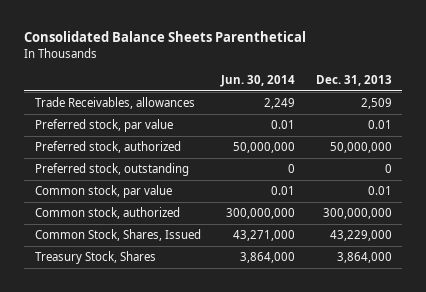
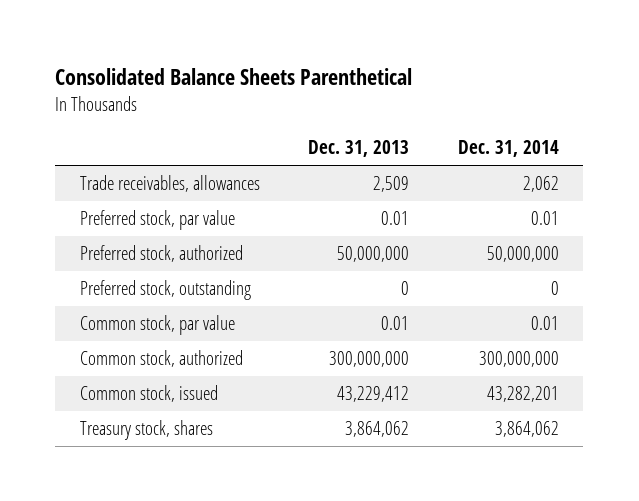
[220,74,296,87] Jun. 30, 2014 -> none
none -> [458,140,560,158] Dec. 31, 2014
[34,96,195,109] Trade Receivables, allowances -> [79,175,260,193] Trade receivables, allowances
[34,228,201,241] Common Stock, Shares, Issued -> [79,385,218,403] Common stock, issued
[329,229,392,241] 43,229,000 -> [337,386,410,403] 43,229,412
[34,250,156,264] Treasury Stock, Shares -> [79,420,213,441] Treasury stock, shares
[336,251,392,263] 3,864,000 -> [345,421,410,438] 3,864,062

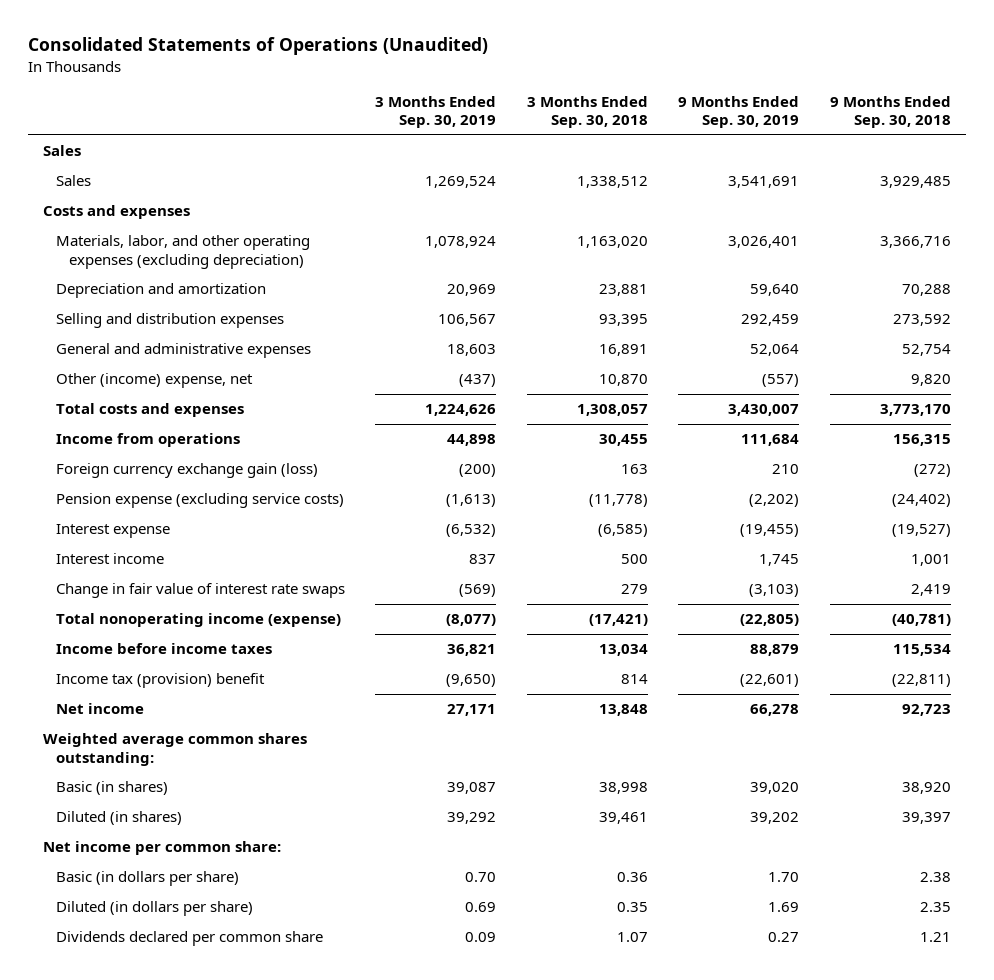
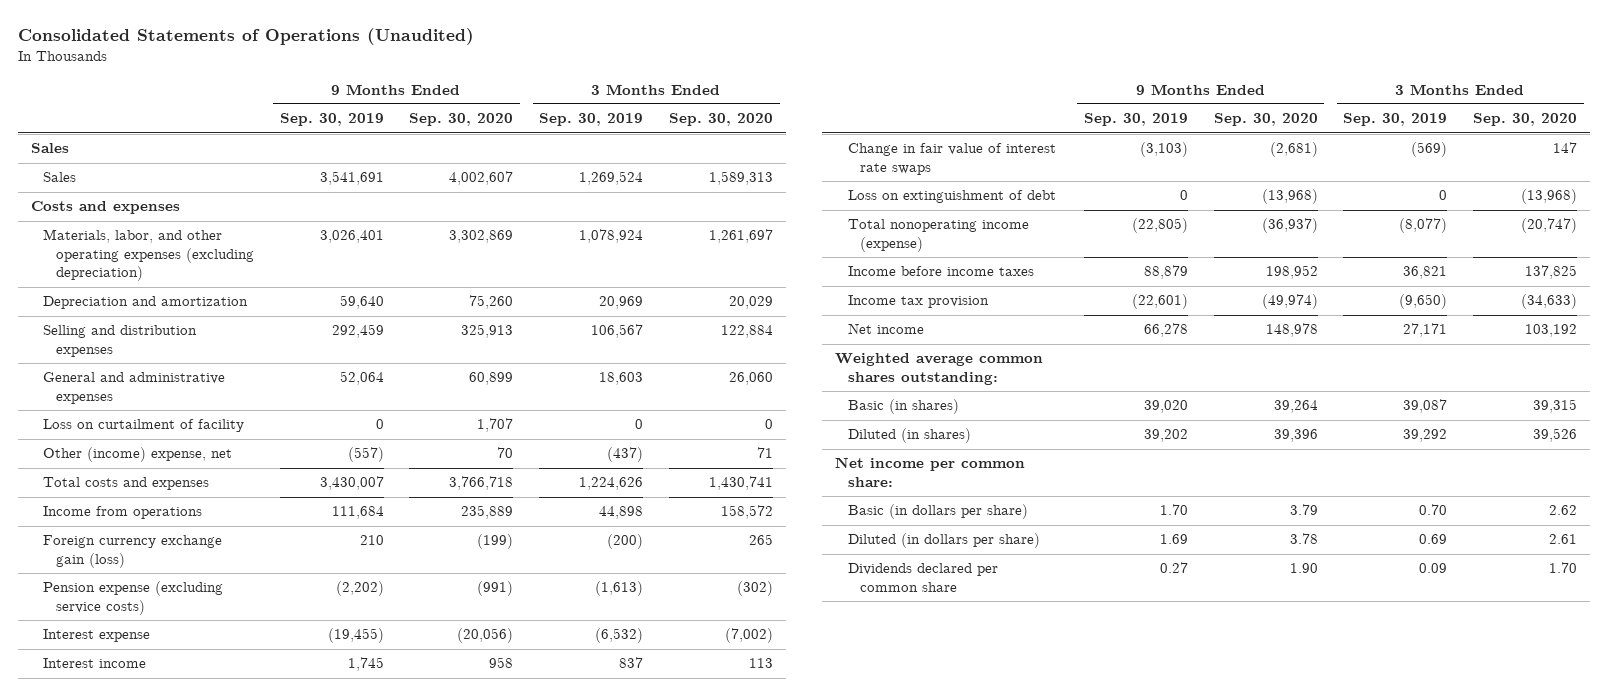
[526,96,648,129] 3 Months Ended Sep. 30, 2018 -> none
[829,96,951,129] 9 Months Ended Sep. 30, 2018 -> none
none -> [409,113,514,127] Sep. 30, 2020
none -> [669,113,774,127] Sep. 30, 2020
none -> [43,419,245,433] Loss on curtailment of facility
none -> [847,190,1056,204] Loss on extinguishment of debt
[56,673,266,689] Income tax (provision) benefit -> [847,295,989,309] Income tax provision

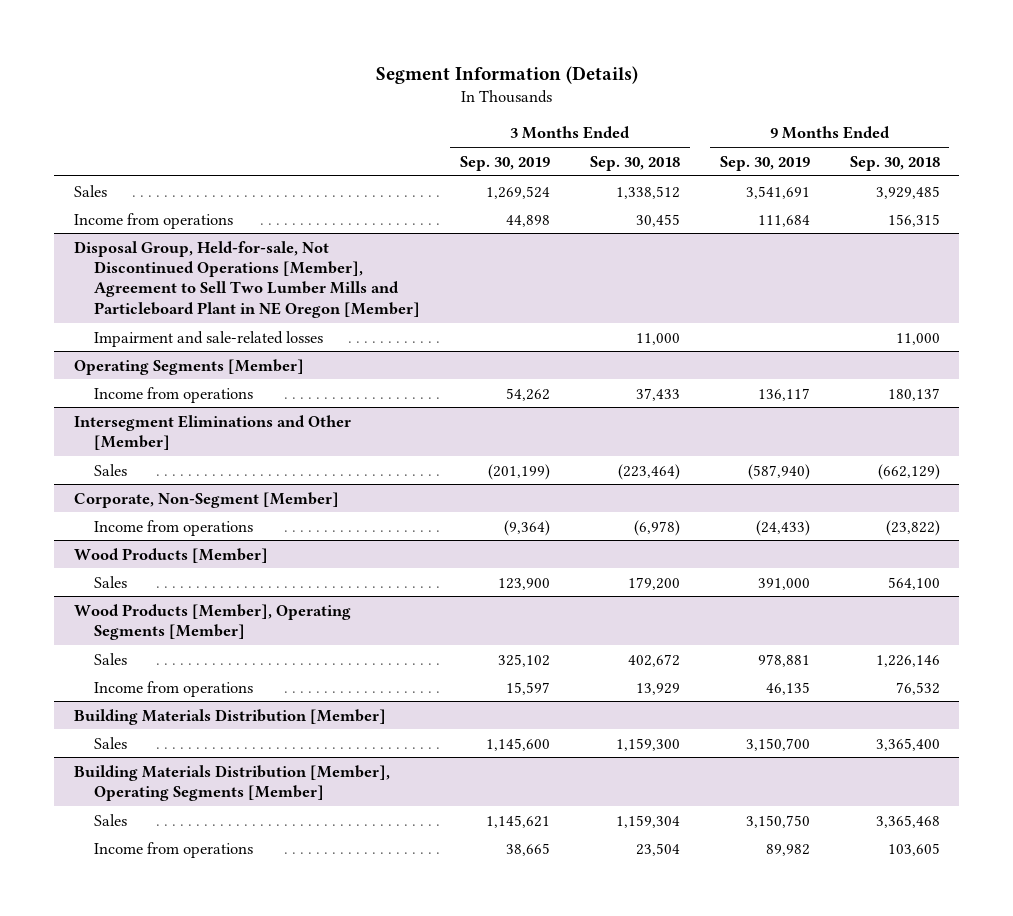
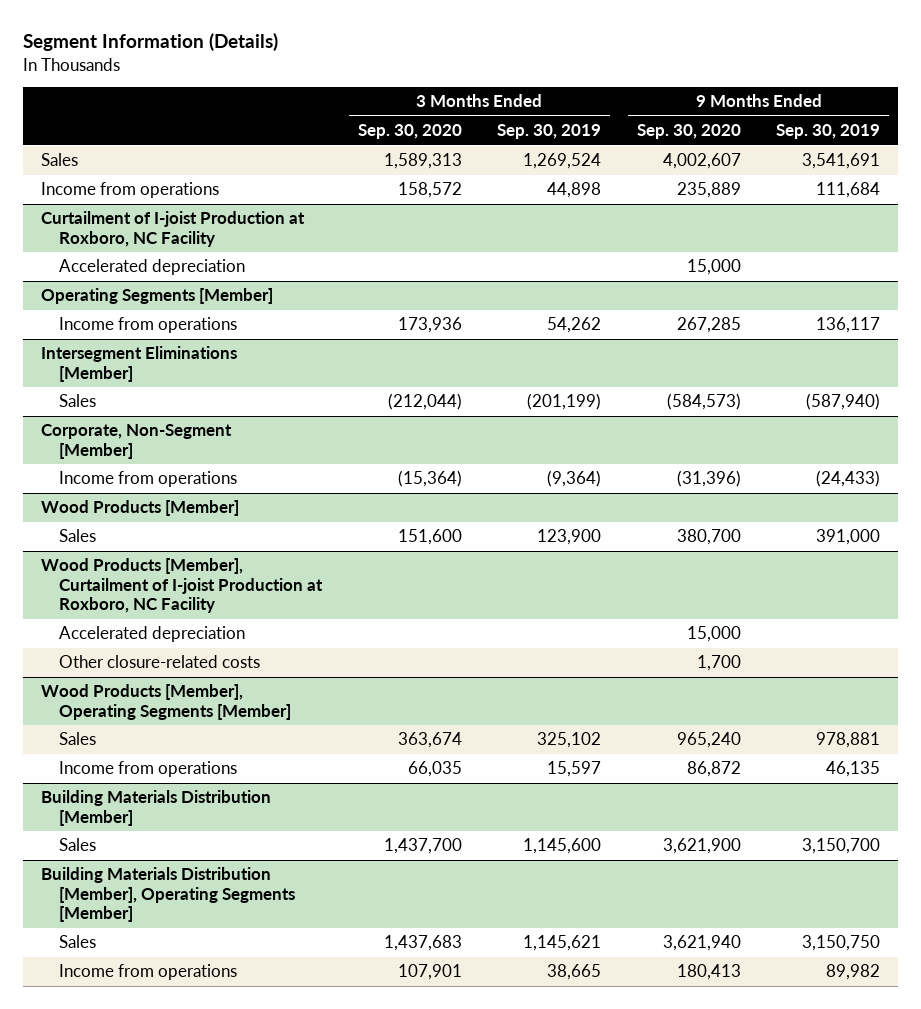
[589,155,680,171] Sep. 30, 2018 -> none
[849,155,940,171] Sep. 30, 2018 -> none
none -> [357,124,462,140] Sep. 30, 2020
none -> [636,124,741,140] Sep. 30, 2020
[73,240,421,318] Disposal Group, Held-for-sale, Not Discontinued Operations [Member], Agreement to Sell Two Lumber Mills and Particleboard Plant in NE Oregon [Member] -> none
[94,330,324,347] Impairment and sale-related losses -> none
none -> [40,211,305,247] Curtailment of I-joist Production at Roxboro, NC Facility
none -> [59,259,246,276] Accelerated depreciation
[73,414,351,450] Intersegment Eliminations and Other [Member] -> [40,346,237,382] Intersegment Eliminations [Member]
none -> [40,558,324,614] Wood Products [Member], Curtailment of I-joist Production at Roxboro, NC Facility
none -> [59,626,246,643] Accelerated depreciation
none -> [59,655,261,669] Other closure-related costs

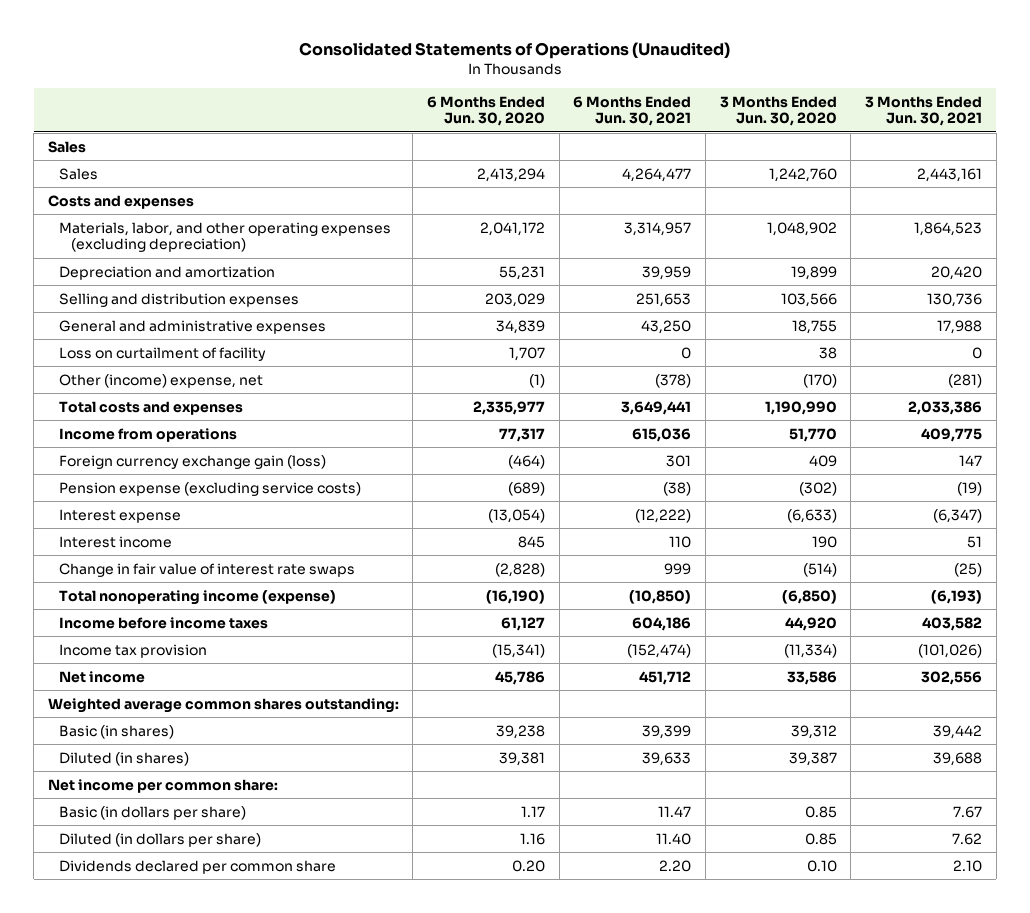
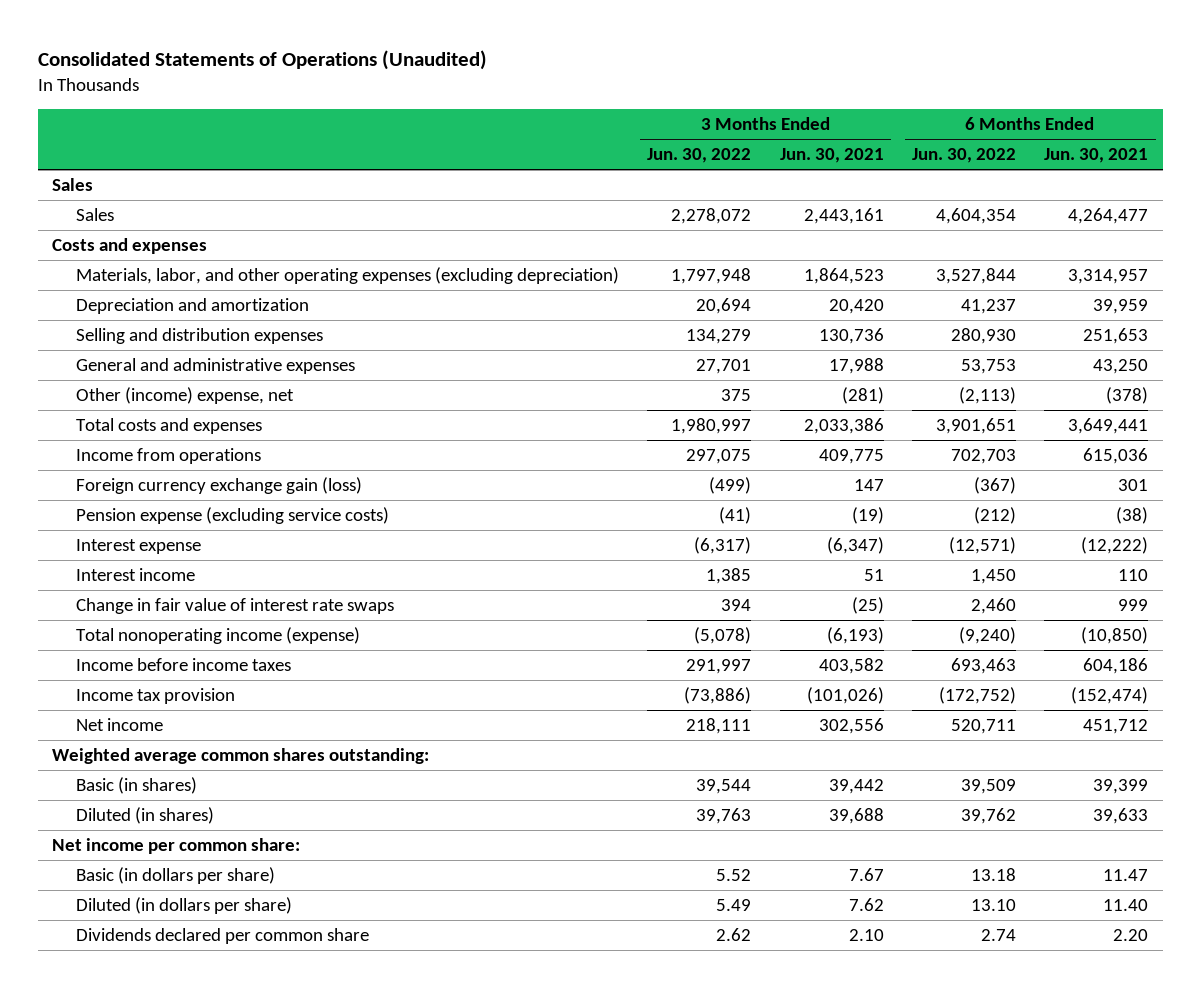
[427,95,546,127] 6 Months Ended Jun. 30, 2020 -> none
[719,95,837,127] 3 Months Ended Jun. 30, 2020 -> none
none -> [647,148,752,164] Jun. 30, 2022
none -> [912,148,1017,164] Jun. 30, 2022
[59,346,267,361] Loss on curtailment of facility -> none

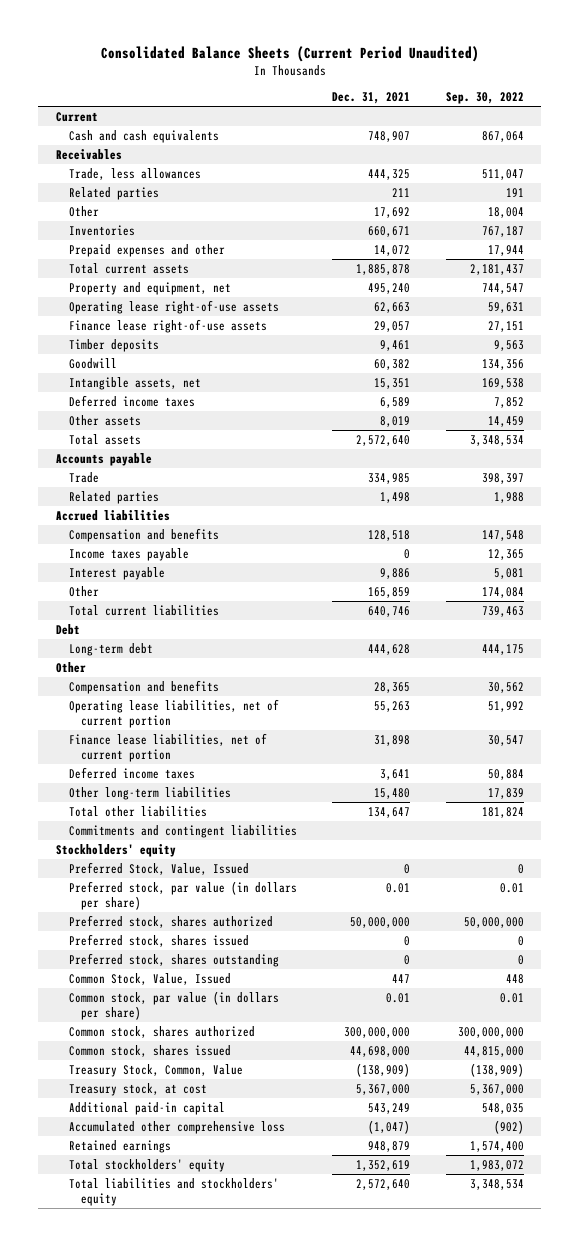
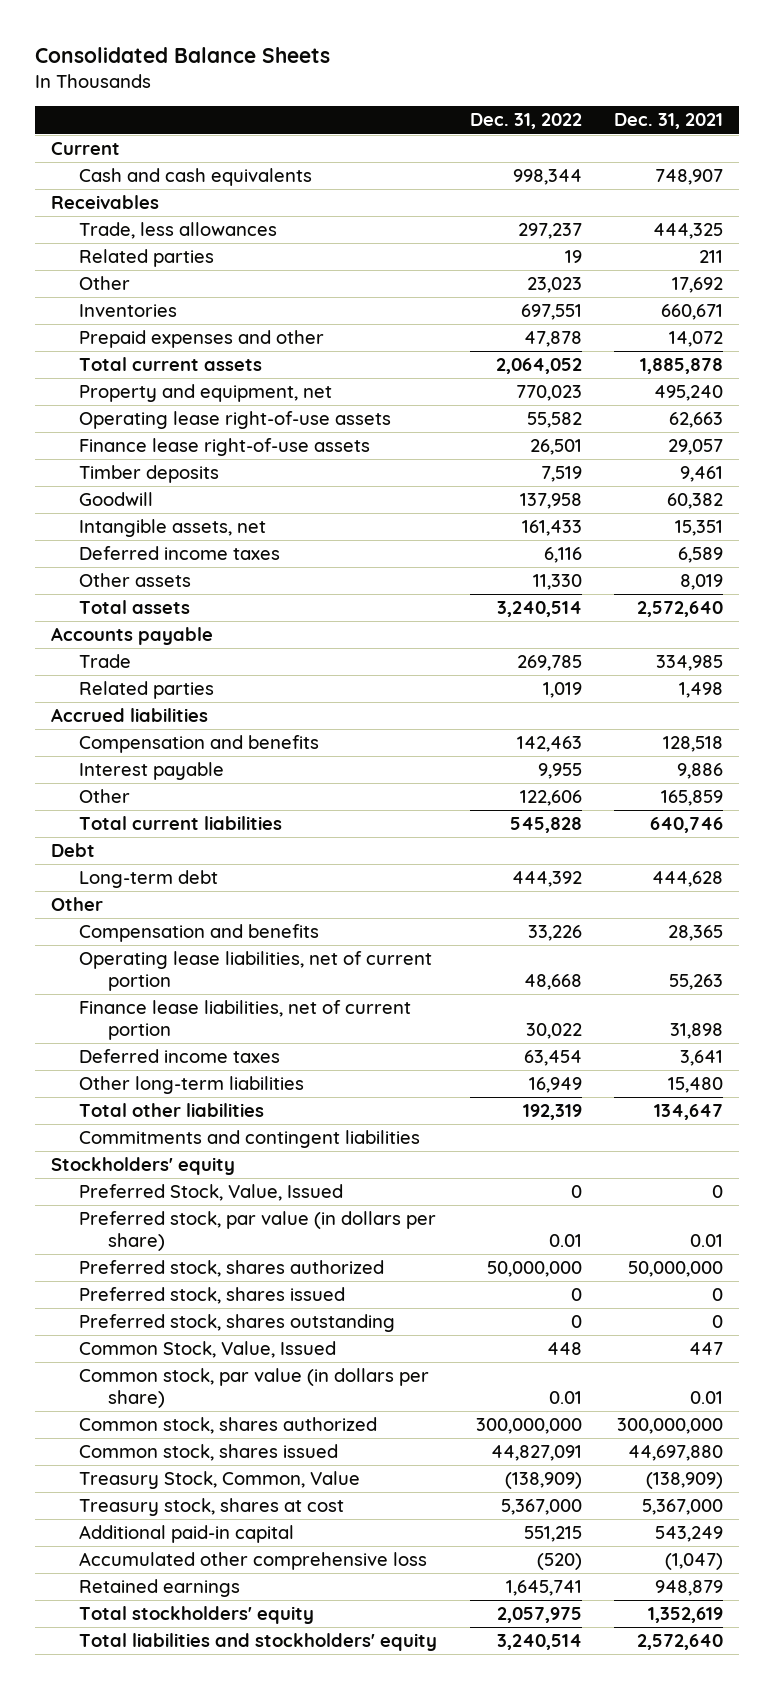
[100,45,479,62] Consolidated Balance Sheets (Current Period Unaudited) -> [34,47,330,64] Consolidated Balance Sheets
[445,92,524,105] Sep. 30, 2022 -> none
none -> [469,113,582,130] Dec. 31, 2022
[68,547,189,561] Income taxes payable -> none
[350,1045,411,1057] 44,698,000 -> [627,1445,723,1462] 44,697,880
[68,1082,207,1096] Treasury stock, at cost -> [79,1498,345,1517] Treasury stock, shares at cost

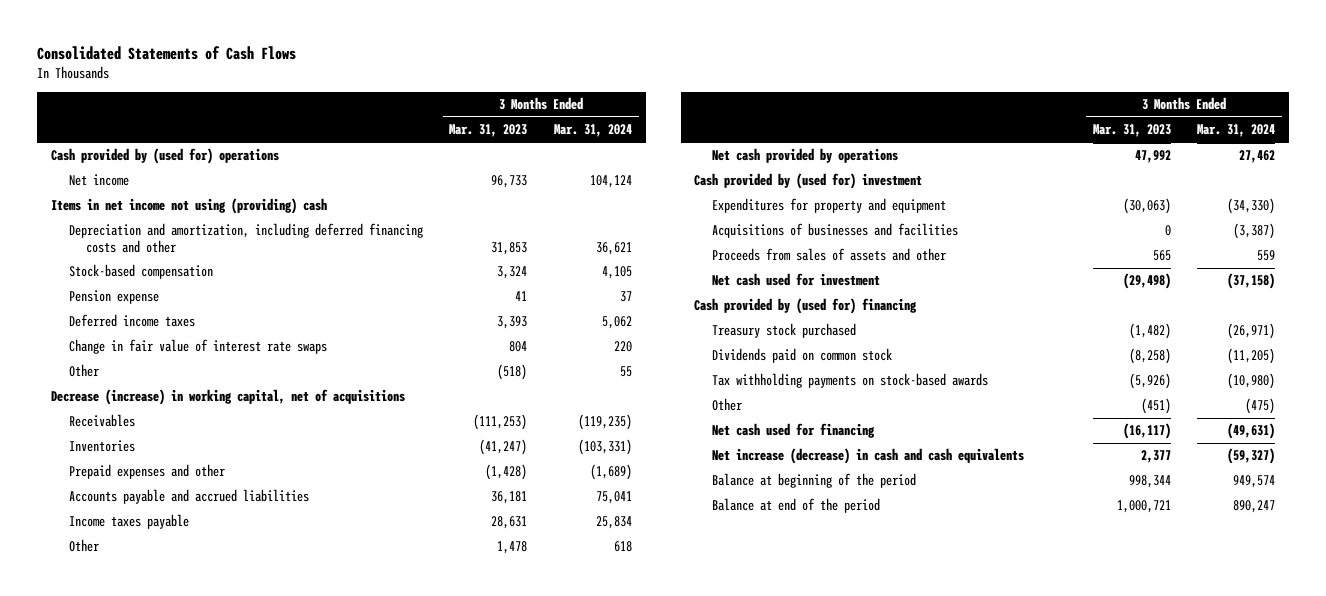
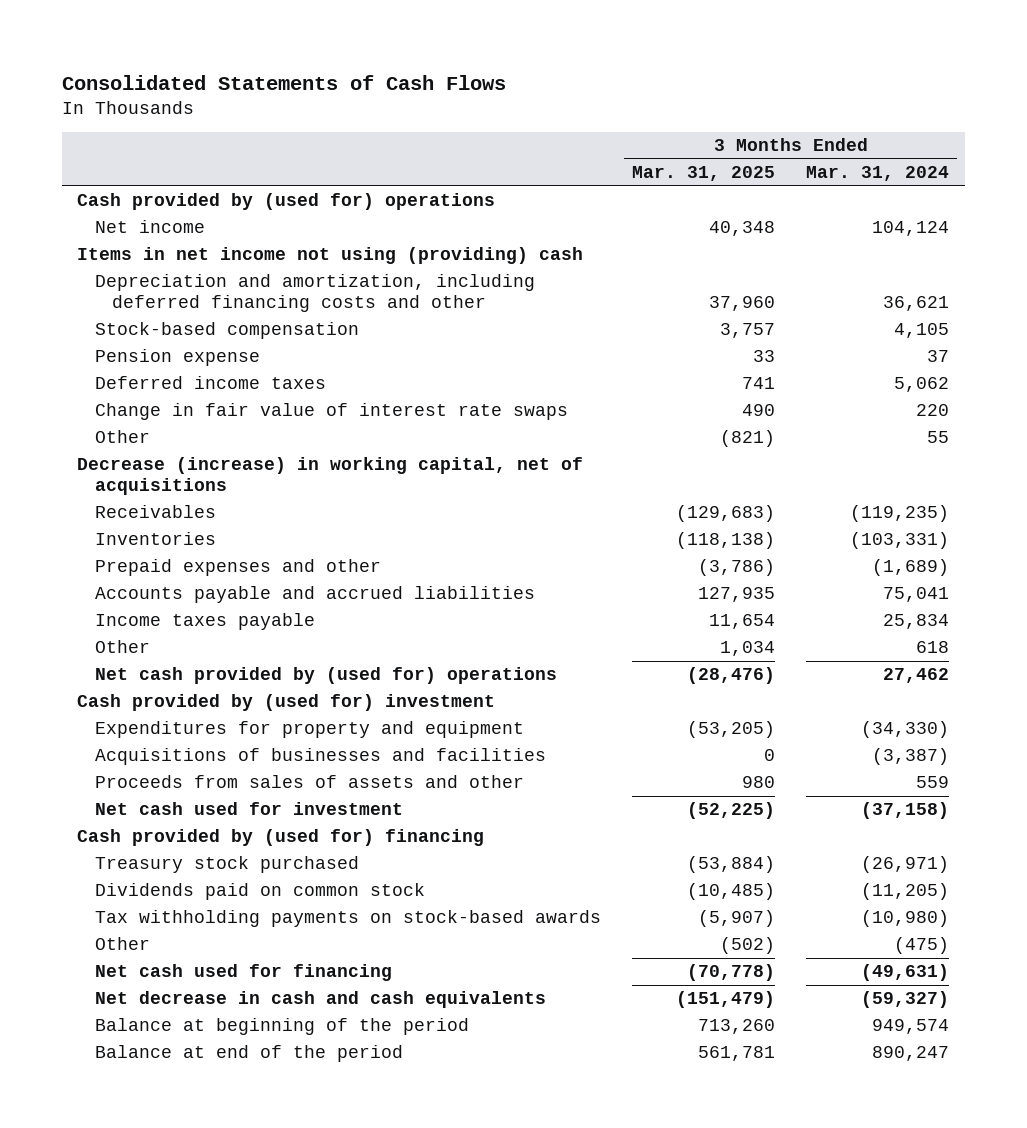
[449,124,528,138] Mar. 31, 2023 -> none
none -> [631,165,775,181] Mar. 31, 2025
[711,148,898,164] Net cash provided by operations -> [94,667,557,685] Net cash provided by (used for) operations
[711,448,1024,465] Net increase (decrease) in cash and cash equivalents -> [94,991,546,1009] Net decrease in cash and cash equivalents

